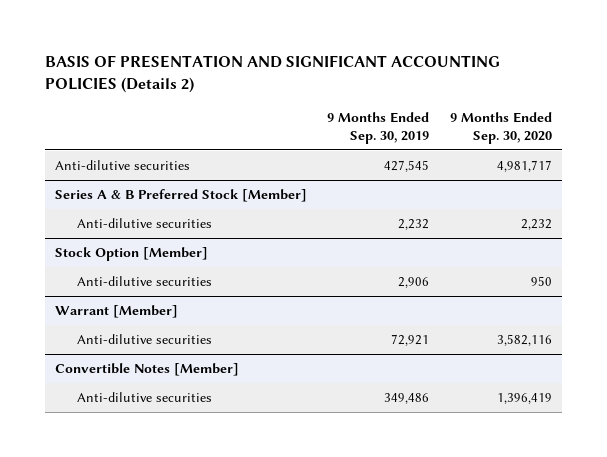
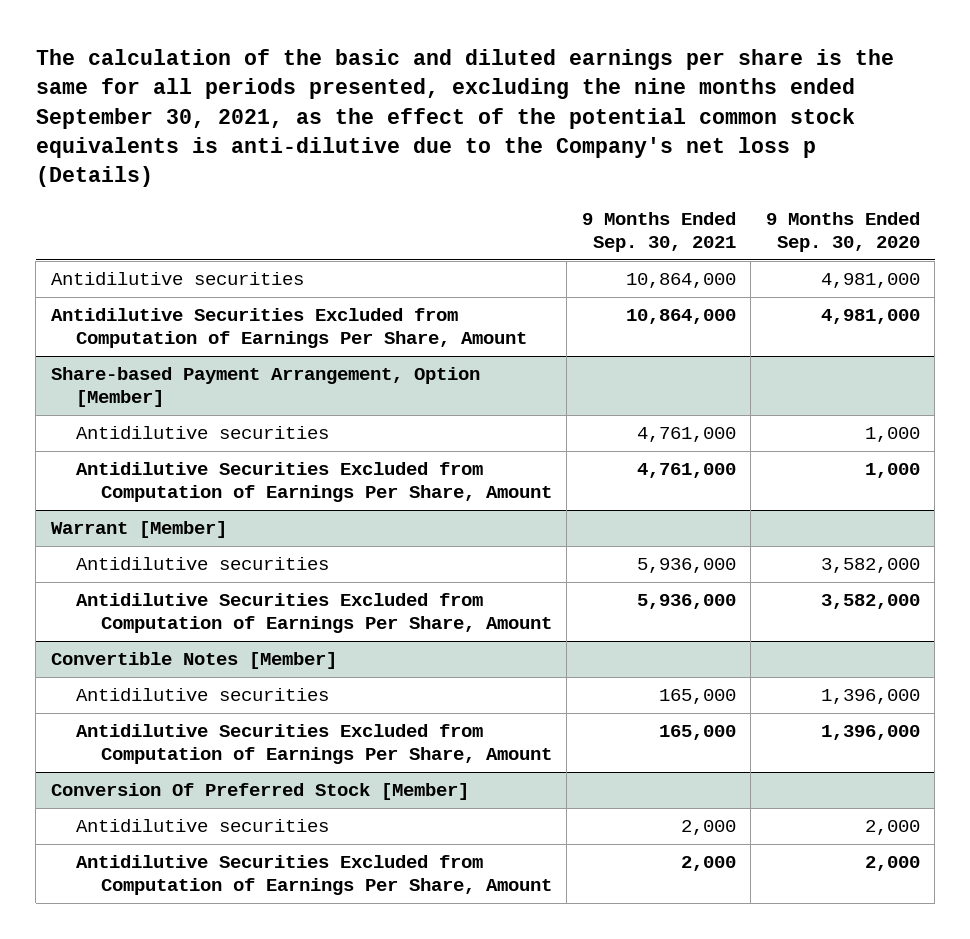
[44,54,500,93] BASIS OF PRESENTATION AND SIGNIFICANT ACCOUNTING POLICIES (Details 2) -> [35,49,894,188] The calculation of the basic and diluted earnings per share is the same for all periods presented, excluding the nine months ended September 30, 2021, as the effect of the potential common stock equivalents is anti-dilutive due to the Company's net loss p (Details)
[327,111,430,144] 9 Months Ended Sep. 30, 2019 -> none
none -> [581,212,736,252] 9 Months Ended Sep. 30, 2021
[55,189,308,203] Series A & B Preferred Stock [Member] -> none
[76,218,212,229] Anti-dilutive securities -> none
[55,160,191,171] Anti-dilutive securities -> [50,272,304,286] Antidilutive securities
[496,160,552,173] 4,981,717 -> [820,273,920,289] 4,981,000
none -> [50,308,527,348] Antidilutive Securities Excluded from Computation of Earnings Per Share, Amount
[55,247,209,262] Stock Option [Member] -> [50,367,480,407] Share-based Payment Arrangement, Option [Member]
[76,276,212,287] Anti-dilutive securities -> [75,426,329,440] Antidilutive securities
[530,276,552,287] 950 -> [864,427,920,443] 1,000
none -> [75,462,552,502] Antidilutive Securities Excluded from Computation of Earnings Per Share, Amount
[76,334,212,345] Anti-dilutive securities -> [75,557,329,571] Antidilutive securities
[496,334,552,347] 3,582,116 -> [820,558,920,574] 3,582,000
none -> [75,593,552,633] Antidilutive Securities Excluded from Computation of Earnings Per Share, Amount
[76,392,212,403] Anti-dilutive securities -> [75,688,329,702] Antidilutive securities
[496,393,552,405] 1,396,419 -> [820,689,920,705] 1,396,000
none -> [75,724,552,764] Antidilutive Securities Excluded from Computation of Earnings Per Share, Amount
none -> [50,783,469,801] Conversion Of Preferred Stock [Member]
none -> [75,819,329,833] Antidilutive securities
none -> [75,855,552,895] Antidilutive Securities Excluded from Computation of Earnings Per Share, Amount

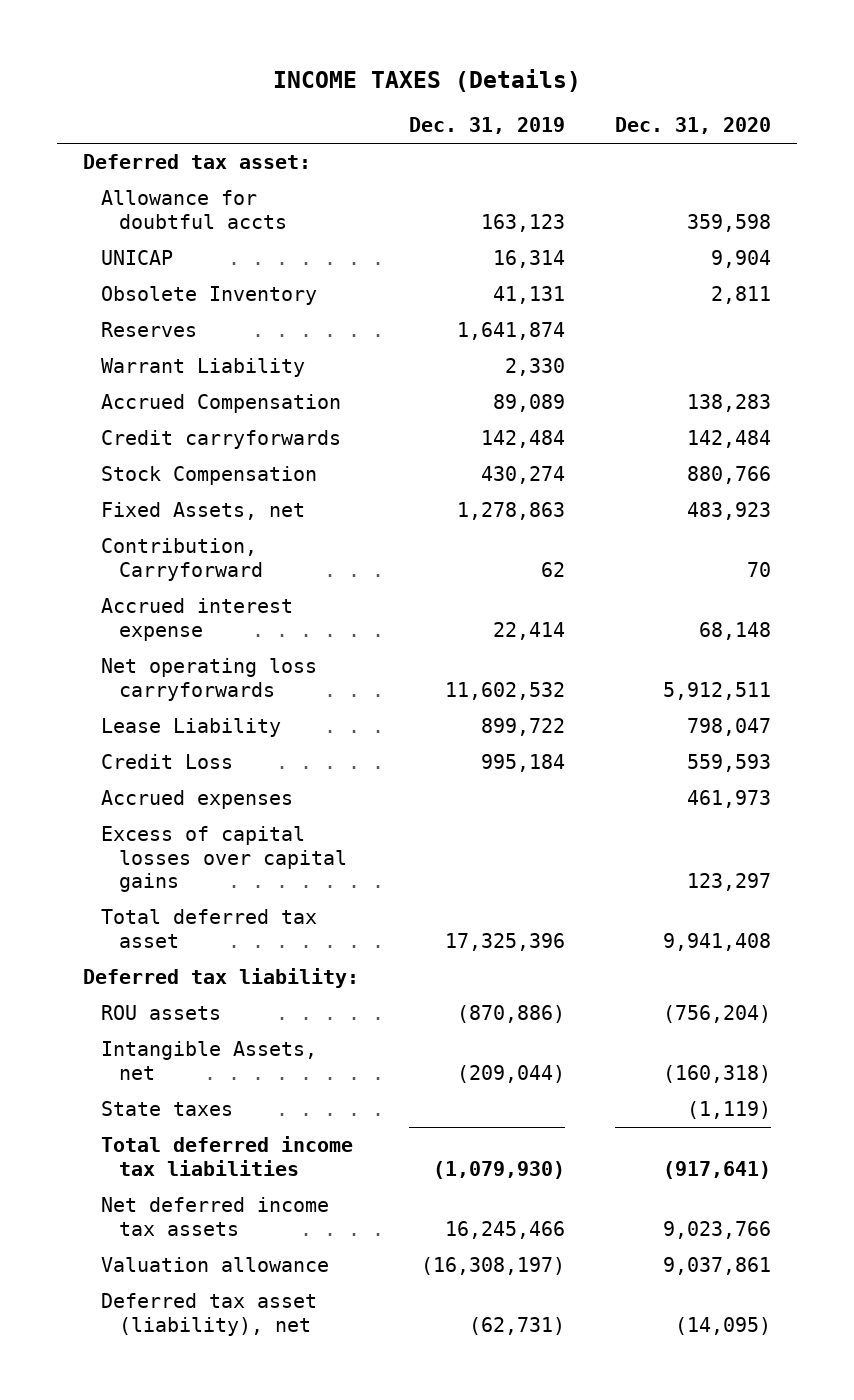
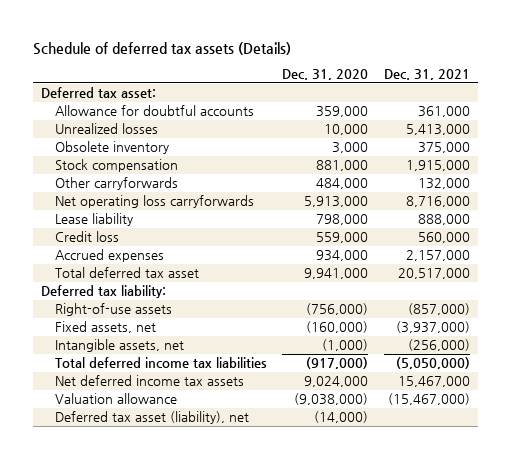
[272,68,581,92] INCOME TAXES (Details) -> [33,41,292,55] Schedule of deferred tax assets (Details)
[408,117,565,135] Dec. 31, 2019 -> none
none -> [384,69,471,81] Dec. 31, 2021
[100,250,173,266] UNICAP -> none
[100,322,197,338] Reserves -> none
[100,358,305,378] Warrant Liability -> none
[100,394,341,414] Accrued Compensation -> none
[100,430,341,450] Credit carryforwards -> none
[100,502,305,521] Fixed Assets, net -> none
[100,538,263,581] Contribution, Carryforward -> none
[100,598,293,641] Accrued interest expense -> none
[100,826,347,893] Excess of capital losses over capital gains -> none
[100,190,287,229] Allowance for doubtful accts -> [54,105,254,117] Allowance for doubtful accounts
[687,213,772,232] 359,598 -> [316,106,369,118] 359,000
none -> [54,123,158,135] Unrealized losses
[100,286,317,306] Obsolete Inventory -> [54,141,169,155] Obsolete inventory
[711,286,772,305] 2,811 -> [332,142,369,154] 3,000
[100,466,317,486] Stock Compensation -> [54,159,178,173] Stock compensation
[687,466,772,485] 880,766 -> [316,160,369,172] 881,000
none -> [54,177,178,191] Other carryforwards
[663,681,772,700] 5,912,511 -> [304,196,369,208] 5,913,000
[100,718,281,738] Lease Liability -> [54,213,133,227] Lease liability
[687,718,772,737] 798,047 -> [316,214,369,226] 798,000
[100,754,233,770] Credit Loss -> [54,231,119,243] Credit loss
[687,754,772,773] 559,593 -> [316,232,369,244] 559,000
[687,790,772,809] 461,973 -> [316,250,369,262] 934,000
[663,932,772,951] 9,941,408 -> [304,268,369,280] 9,941,000
[100,1101,233,1117] State taxes -> none
[100,1005,221,1021] ROU assets -> [54,303,172,317] Right-of-use assets
[663,1005,772,1024] (756,204) -> [306,303,369,316] (756,000)
none -> [54,321,156,334] Fixed assets, net
[100,1041,317,1080] Intangible Assets, net -> [54,339,184,353] Intangible assets, net
[663,1064,772,1083] (160,318) -> [322,339,369,352] (1,000)
[663,1160,772,1179] (917,641) -> [306,357,369,370] (917,000)
[663,1220,772,1239] 9,023,766 -> [304,376,369,388] 9,024,000
[663,1257,772,1276] 9,037,861 -> [294,393,369,406] (9,038,000)
[675,1316,772,1335] (14,095) -> [314,411,369,424] (14,000)

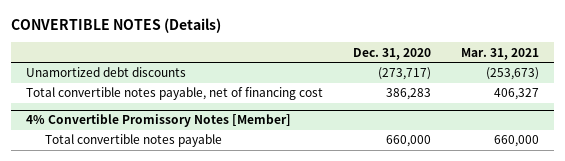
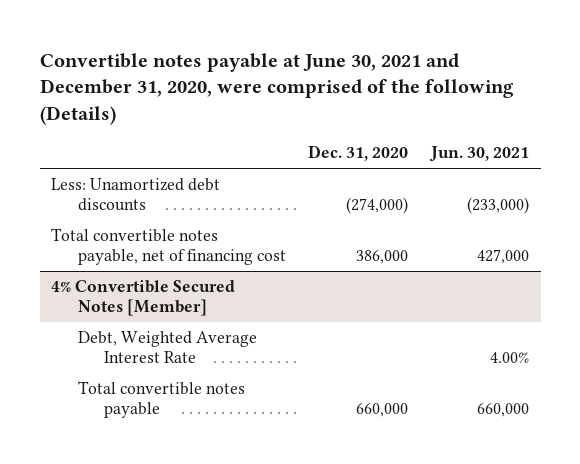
[11,18,222,34] CONVERTIBLE NOTES (Details) -> [39,52,514,126] Convertible notes payable at June 30, 2021 and December 31, 2020, were comprised of the following (Details)
[460,47,539,60] Mar. 31, 2021 -> none
none -> [429,146,530,163] Jun. 30, 2021
[26,67,187,78] Unamortized debt discounts -> [51,177,221,212] Less: Unamortized debt discounts
[377,67,431,81] (273,717) -> [346,197,409,215] (274,000)
[385,88,431,101] 386,283 -> [356,250,409,265] 386,000
[26,114,292,128] 4% Convertible Promissory Notes [Member] -> [51,279,236,317] 4% Convertible Secured Notes [Member]
none -> [77,330,257,364] Debt, Weighted Average Interest Rate

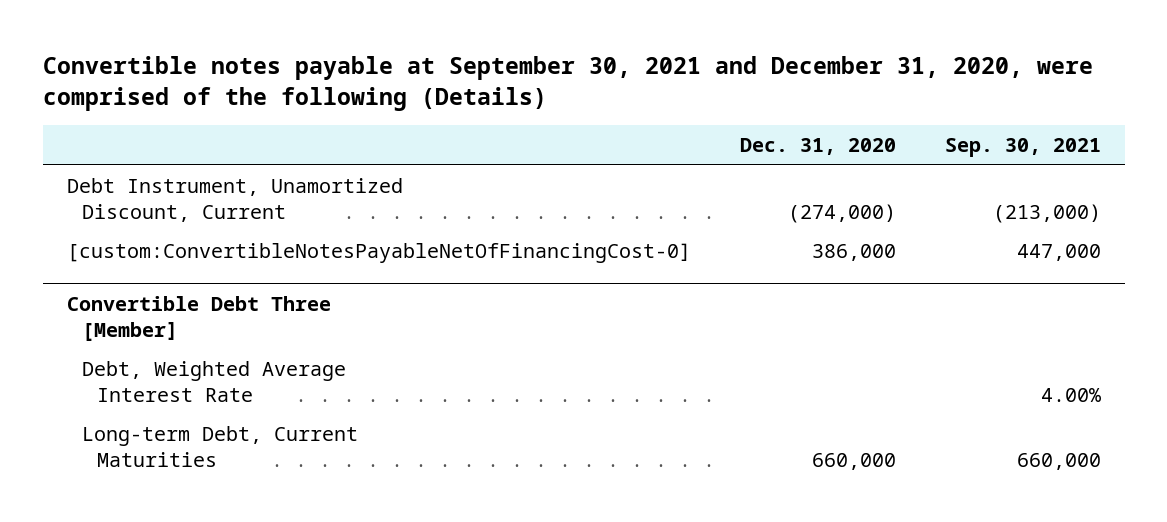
[39,52,514,126] Convertible notes payable at June 30, 2021 and December 31, 2020, were comprised of the following (Details) -> [42,55,1093,111] Convertible notes payable at September 30, 2021 and December 31, 2020, were comprised of the following (Details)
[429,146,530,163] Jun. 30, 2021 -> none
none -> [944,137,1101,157] Sep. 30, 2021
[51,177,221,212] Less: Unamortized debt discounts -> [66,178,403,222] Debt Instrument, Unamortized Discount, Current
[51,227,286,266] Total convertible notes payable, net of financing cost -> [66,243,691,264] [custom:ConvertibleNotesPayableNetOfFinancingCost-0]
[51,279,236,317] 4% Convertible Secured Notes [Member] -> [66,295,331,341] Convertible Debt Three [Member]
[77,380,245,419] Total convertible notes payable -> [81,426,358,467] Long-term Debt, Current Maturities

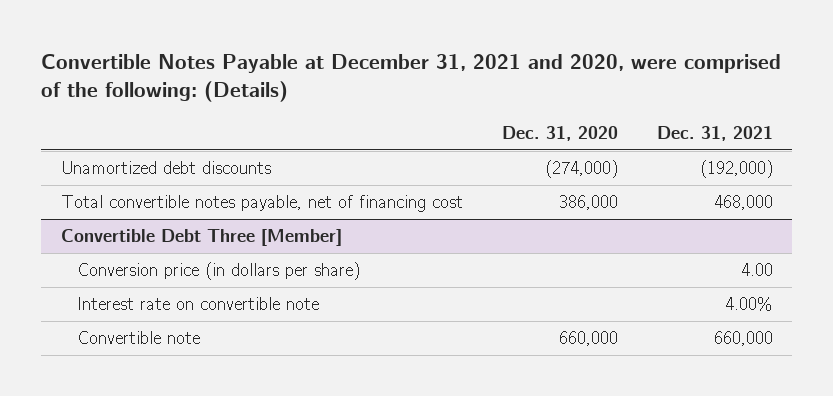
[42,55,1093,111] Convertible notes payable at September 30, 2021 and December 31, 2020, were comprised of the following (Details) -> [41,54,782,103] Convertible Notes Payable at December 31, 2021 and 2020, were comprised of the following: (Details)
[944,137,1101,157] Sep. 30, 2021 -> none
none -> [656,125,773,141] Dec. 31, 2021
[66,178,403,222] Debt Instrument, Unamortized Discount, Current -> [60,161,271,175] Unamortized debt discounts
[66,243,691,264] [custom:ConvertibleNotesPayableNetOfFinancingCost-0] -> [60,195,463,213] Total convertible notes payable, net of financing cost
none -> [76,262,360,281] Conversion price (in dollars per share)
[81,361,346,402] Debt, Weighted Average Interest Rate -> [76,297,319,311] Interest rate on convertible note
[81,426,358,467] Long-term Debt, Current Maturities -> [76,331,200,345] Convertible note

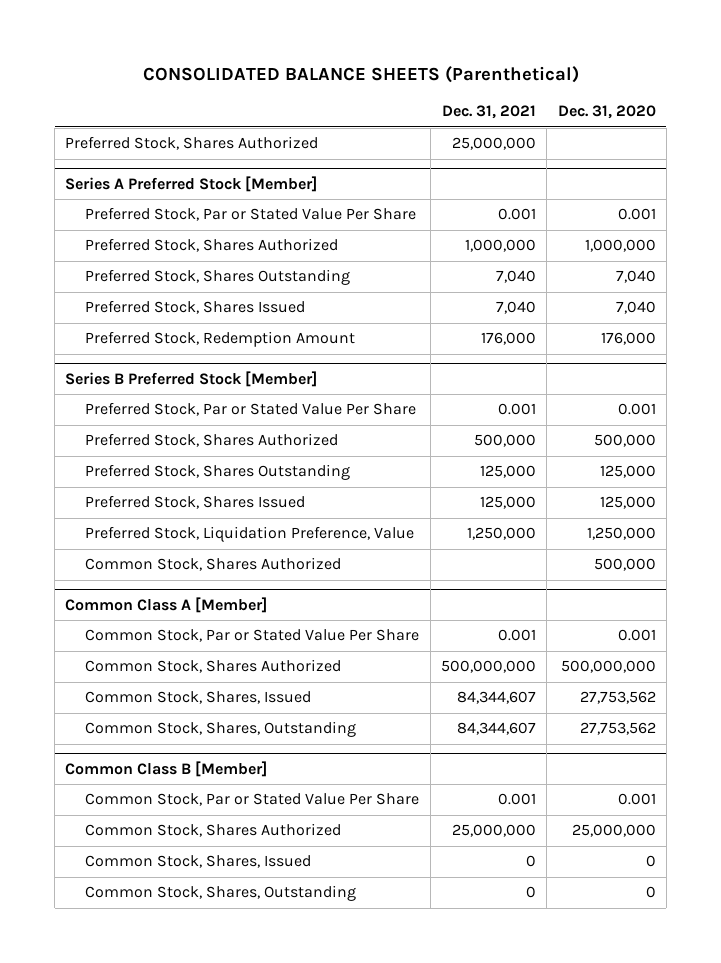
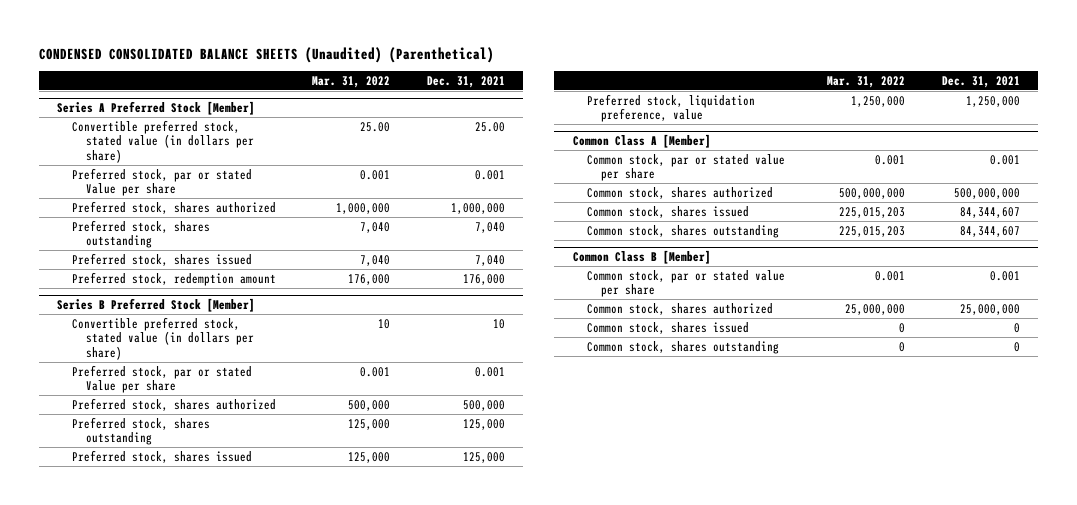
[142,65,579,83] CONSOLIDATED BALANCE SHEETS (Parenthetical) -> [39,46,495,63] CONDENSED CONSOLIDATED BALANCE SHEETS (Unaudited) (Parenthetical)
[557,105,656,120] Dec. 31, 2020 -> none
none -> [312,75,391,88] Mar. 31, 2022
[65,136,319,151] Preferred Stock, Shares Authorized -> none
none -> [71,119,255,163] Convertible preferred stock, stated value (in dollars per share)
[85,207,417,222] Preferred Stock, Par or Stated Value Per Share -> [71,167,252,197] Preferred stock, par or stated Value per share
[85,238,339,253] Preferred Stock, Shares Authorized -> [71,200,276,214] Preferred stock, shares authorized
[85,269,351,286] Preferred Stock, Shares Outstanding -> [71,219,210,249] Preferred stock, shares outstanding
[85,300,306,315] Preferred Stock, Shares Issued -> [71,252,252,266] Preferred stock, shares issued
[85,331,356,348] Preferred Stock, Redemption Amount -> [71,271,276,286] Preferred stock, redemption amount
[85,557,342,572] Common Stock, Shares Authorized -> none
none -> [71,316,255,360] Convertible preferred stock, stated value (in dollars per share)
[85,402,417,417] Preferred Stock, Par or Stated Value Per Share -> [71,364,252,394] Preferred stock, par or stated Value per share
[85,433,339,448] Preferred Stock, Shares Authorized -> [71,397,276,411] Preferred stock, shares authorized
[85,464,351,481] Preferred Stock, Shares Outstanding -> [71,416,210,446] Preferred stock, shares outstanding
[85,495,306,510] Preferred Stock, Shares Issued -> [71,449,252,463] Preferred stock, shares issued
[85,526,415,543] Preferred Stock, Liquidation Preference, Value -> [586,93,755,123] Preferred stock, liquidation preference, value
[85,629,420,643] Common Stock, Par or Stated Value Per Share -> [586,153,785,182] Common stock, par or stated value per share
[85,659,342,674] Common Stock, Shares Authorized -> [586,186,773,199] Common stock, shares authorized
[85,691,312,705] Common Stock, Shares, Issued -> [586,205,749,218] Common stock, shares issued
[85,721,357,738] Common Stock, Shares, Outstanding -> [586,224,779,238] Common stock, shares outstanding
[85,793,420,807] Common Stock, Par or Stated Value Per Share -> [586,269,785,298] Common stock, par or stated value per share
[85,823,342,838] Common Stock, Shares Authorized -> [586,302,773,315] Common stock, shares authorized
[85,855,312,869] Common Stock, Shares, Issued -> [586,321,749,334] Common stock, shares issued
[85,885,357,902] Common Stock, Shares, Outstanding -> [586,340,779,354] Common stock, shares outstanding

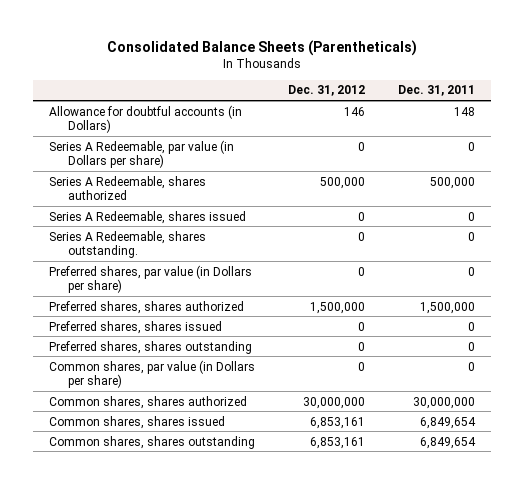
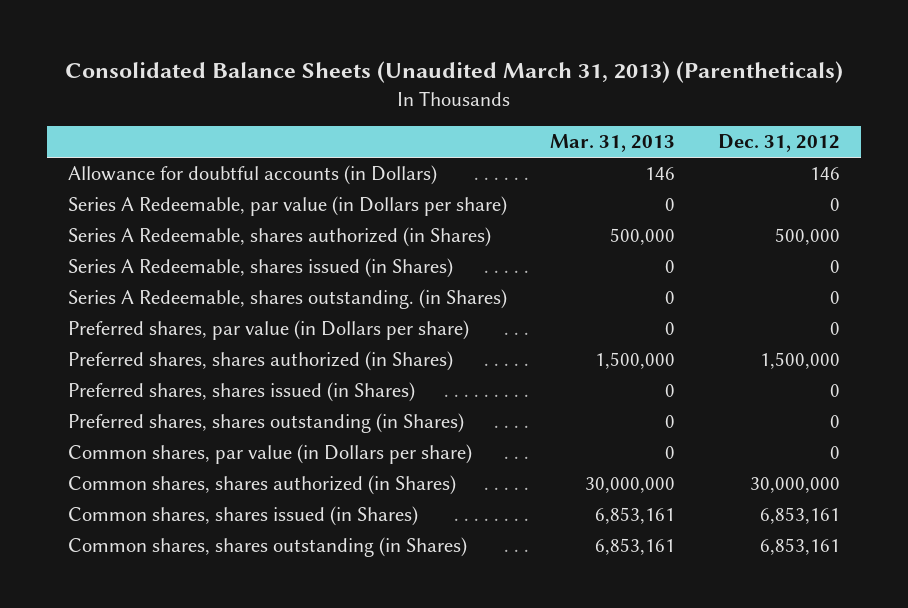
[106,39,417,56] Consolidated Balance Sheets (Parentheticals) -> [65,61,844,84] Consolidated Balance Sheets (Unaudited March 31, 2013) (Parentheticals)
[397,85,475,97] Dec. 31, 2011 -> none
none -> [550,134,676,153] Mar. 31, 2013
[49,175,207,200] Series A Redeemable, shares authorized -> [68,227,492,248] Series A Redeemable, shares authorized (in Shares)
[49,210,247,224] Series A Redeemable, shares issued -> [68,258,454,279] Series A Redeemable, shares issued (in Shares)
[49,230,207,258] Series A Redeemable, shares outstanding. -> [68,289,508,310] Series A Redeemable, shares outstanding. (in Shares)
[49,300,245,314] Preferred shares, shares authorized -> [68,351,454,372] Preferred shares, shares authorized (in Shares)
[49,320,223,334] Preferred shares, shares issued -> [68,382,416,403] Preferred shares, shares issued (in Shares)
[49,340,253,354] Preferred shares, shares outstanding -> [68,413,465,434] Preferred shares, shares outstanding (in Shares)
[49,395,248,409] Common shares, shares authorized -> [68,475,457,496] Common shares, shares authorized (in Shares)
[49,415,226,429] Common shares, shares issued -> [68,506,419,527] Common shares, shares issued (in Shares)
[49,435,256,449] Common shares, shares outstanding -> [68,537,468,558] Common shares, shares outstanding (in Shares)

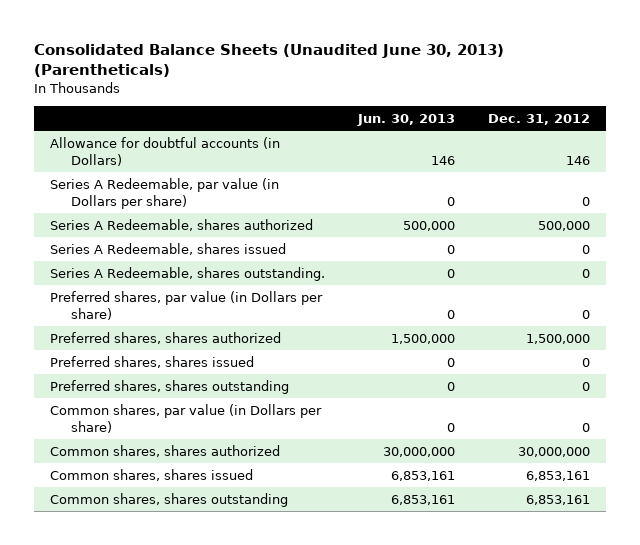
[65,61,844,84] Consolidated Balance Sheets (Unaudited March 31, 2013) (Parentheticals) -> [34,43,505,78] Consolidated Balance Sheets (Unaudited June 30, 2013) (Parentheticals)
[550,134,676,153] Mar. 31, 2013 -> none
none -> [357,113,456,126] Jun. 30, 2013
[68,227,492,248] Series A Redeemable, shares authorized (in Shares) -> [50,218,314,231] Series A Redeemable, shares authorized
[68,258,454,279] Series A Redeemable, shares issued (in Shares) -> [50,242,287,255] Series A Redeemable, shares issued
[68,289,508,310] Series A Redeemable, shares outstanding. (in Shares) -> [50,266,326,281] Series A Redeemable, shares outstanding.
[68,351,454,372] Preferred shares, shares authorized (in Shares) -> [50,331,282,344] Preferred shares, shares authorized
[68,382,416,403] Preferred shares, shares issued (in Shares) -> [50,355,255,368] Preferred shares, shares issued
[68,413,465,434] Preferred shares, shares outstanding (in Shares) -> [50,379,290,394] Preferred shares, shares outstanding
[68,475,457,496] Common shares, shares authorized (in Shares) -> [50,444,281,457] Common shares, shares authorized
[68,506,419,527] Common shares, shares issued (in Shares) -> [50,468,254,481] Common shares, shares issued
[68,537,468,558] Common shares, shares outstanding (in Shares) -> [50,492,289,507] Common shares, shares outstanding

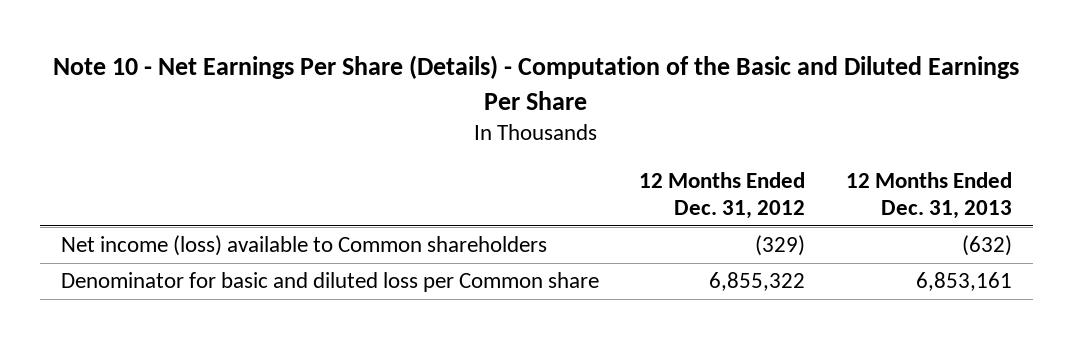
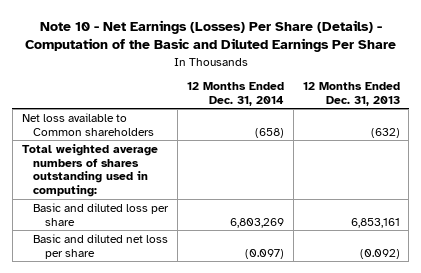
[53,54,1020,110] Note 10 - Net Earnings Per Share (Details) - Computation of the Basic and Diluted Earnings Per Share -> [24,19,396,53] Note 10 - Net Earnings (Losses) Per Share (Details) - Computation of the Basic and Diluted Earnings Per Share
[639,171,806,219] 12 Months Ended Dec. 31, 2012 -> none
none -> [186,82,284,107] 12 Months Ended Dec. 31, 2014
[60,235,547,257] Net income (loss) available to Common shareholders -> [21,112,155,136] Net loss available to Common shareholders
none -> [21,143,158,198] Total weighted average numbers of shares outstanding used in computing:
[60,272,599,293] Denominator for basic and diluted loss per Common share -> [33,202,170,226] Basic and diluted loss per share
none -> [33,233,169,259] Basic and diluted net loss per share

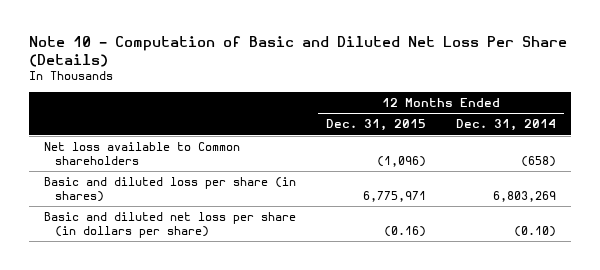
[24,19,396,53] Note 10 - Net Earnings (Losses) Per Share (Details) - Computation of the Basic and Diluted Earnings Per Share -> [28,35,567,67] Note 10 - Computation of Basic and Diluted Net Loss Per Share (Details)
[302,82,400,107] 12 Months Ended Dec. 31, 2013 -> none
none -> [326,119,427,132] Dec. 31, 2015
[21,143,158,198] Total weighted average numbers of shares outstanding used in computing: -> none
[33,202,170,226] Basic and diluted loss per share -> [43,177,296,203] Basic and diluted loss per share (in shares)
[33,233,169,259] Basic and diluted net loss per share -> [43,212,296,239] Basic and diluted net loss per share (in dollars per share)
[244,248,284,259] (0.097) -> [514,226,557,238] (0.10)

